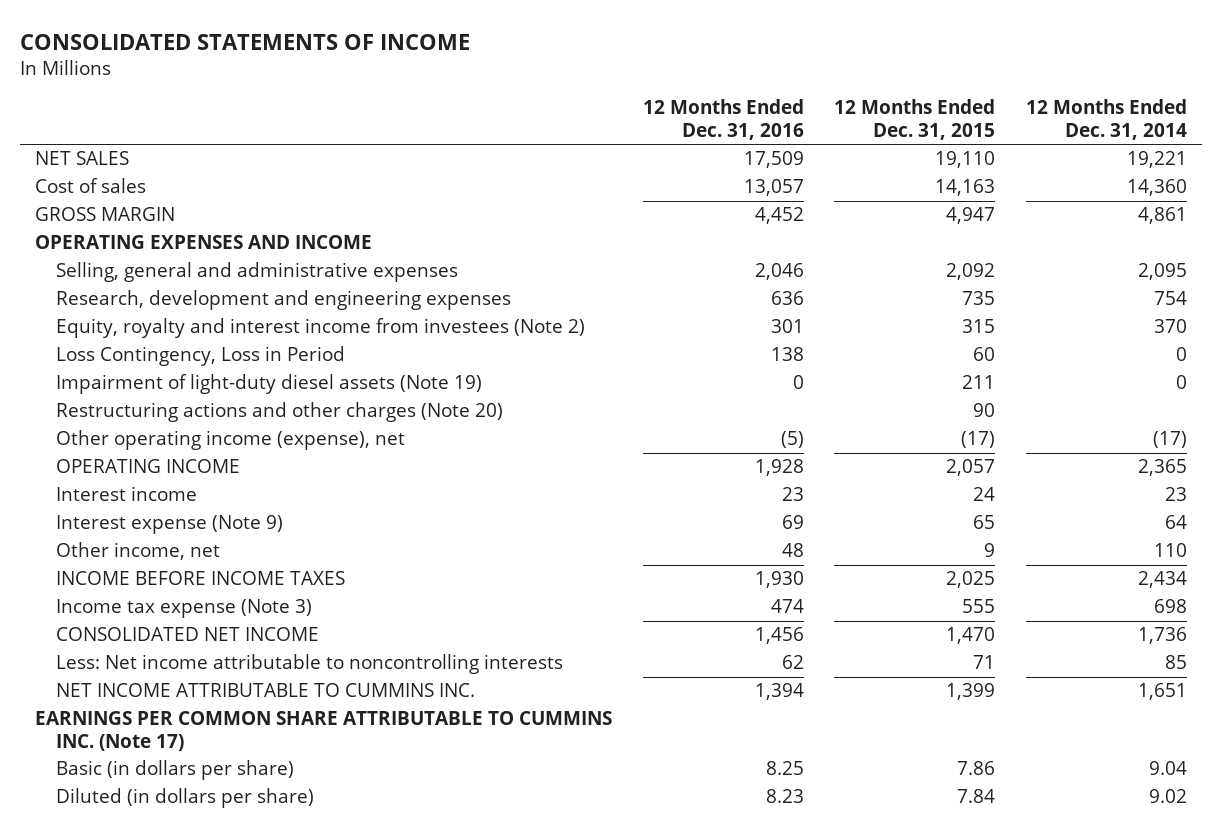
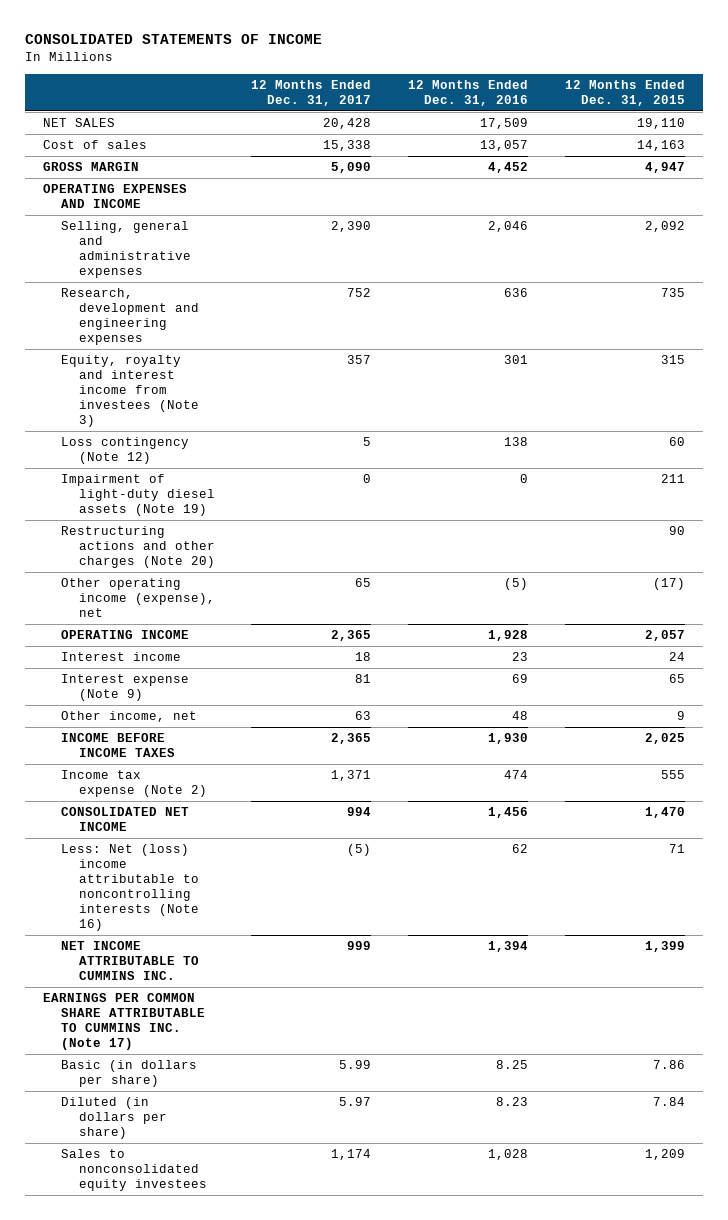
[1025,99,1187,141] 12 Months Ended Dec. 31, 2014 -> none
none -> [251,79,372,106] 12 Months Ended Dec. 31, 2017
[56,318,586,339] Equity, royalty and interest income from investees (Note 2) -> [60,355,199,427] Equity, royalty and interest income from investees (Note 3)
[56,346,346,367] Loss Contingency, Loss in Period -> [60,437,189,465] Loss contingency (Note 12)
[56,599,313,619] Income tax expense (Note 3) -> [60,770,207,798] Income tax expense (Note 2)
[56,654,564,675] Less: Net income attributable to noncontrolling interests -> [60,844,199,931] Less: Net (loss) income attributable to noncontrolling interests (Note 16)
none -> [60,1149,207,1192] Sales to nonconsolidated equity investees

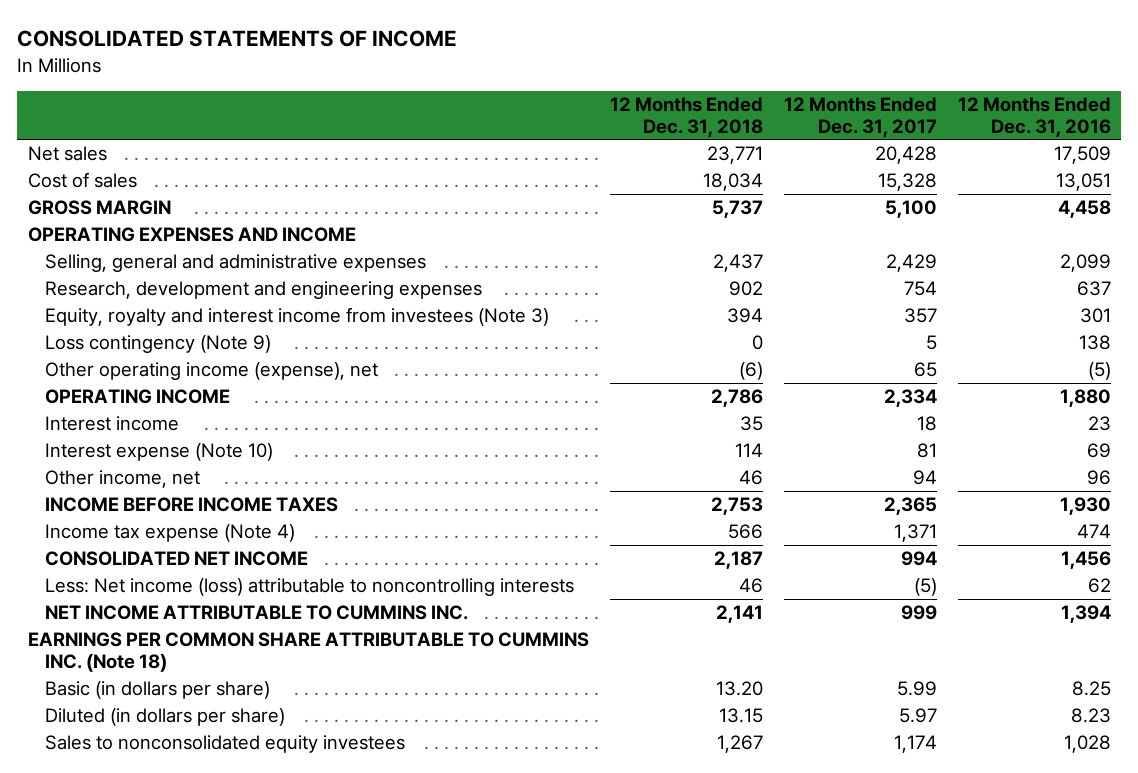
[564,79,685,106] 12 Months Ended Dec. 31, 2015 -> none
none -> [609,96,763,137] 12 Months Ended Dec. 31, 2018
[43,118,116,128] NET SALES -> [27,146,107,162] Net sales
[323,140,372,152] 15,338 -> [877,173,937,192] 15,328
[480,140,529,152] 13,057 -> [1055,173,1111,192] 13,051
[331,162,372,174] 5,090 -> [884,200,937,219] 5,100
[488,162,529,174] 4,452 -> [1057,200,1111,219] 4,458
[331,221,372,233] 2,390 -> [885,254,937,273] 2,429
[488,221,529,233] 2,046 -> [1059,254,1111,273] 2,099
[347,288,372,298] 752 -> [903,281,937,297] 754
[504,288,529,298] 636 -> [1076,281,1111,297] 637
[60,474,215,517] Impairment of light-duty diesel assets (Note 19) -> none
[60,526,215,569] Restructuring actions and other charges (Note 20) -> none
[60,437,189,465] Loss contingency (Note 12) -> [45,335,272,354] Loss contingency (Note 9)
[331,630,372,642] 2,365 -> [883,389,937,408] 2,334
[488,630,529,642] 1,928 -> [1059,389,1111,408] 1,880
[60,674,189,702] Interest expense (Note 9) -> [45,443,274,462] Interest expense (Note 10)
[355,711,372,721] 63 -> [912,470,937,486] 94
[512,711,529,721] 48 -> [1086,470,1111,486] 96
[60,770,207,798] Income tax expense (Note 2) -> [45,524,296,543] Income tax expense (Note 4)
[60,844,199,931] Less: Net (loss) income attributable to noncontrolling interests (Note 16) -> [45,578,575,597] Less: Net income (loss) attributable to noncontrolling interests
[43,993,205,1050] EARNINGS PER COMMON SHARE ATTRIBUTABLE TO CUMMINS INC. (Note 17) -> [27,632,589,673] EARNINGS PER COMMON SHARE ATTRIBUTABLE TO CUMMINS INC. (Note 18)

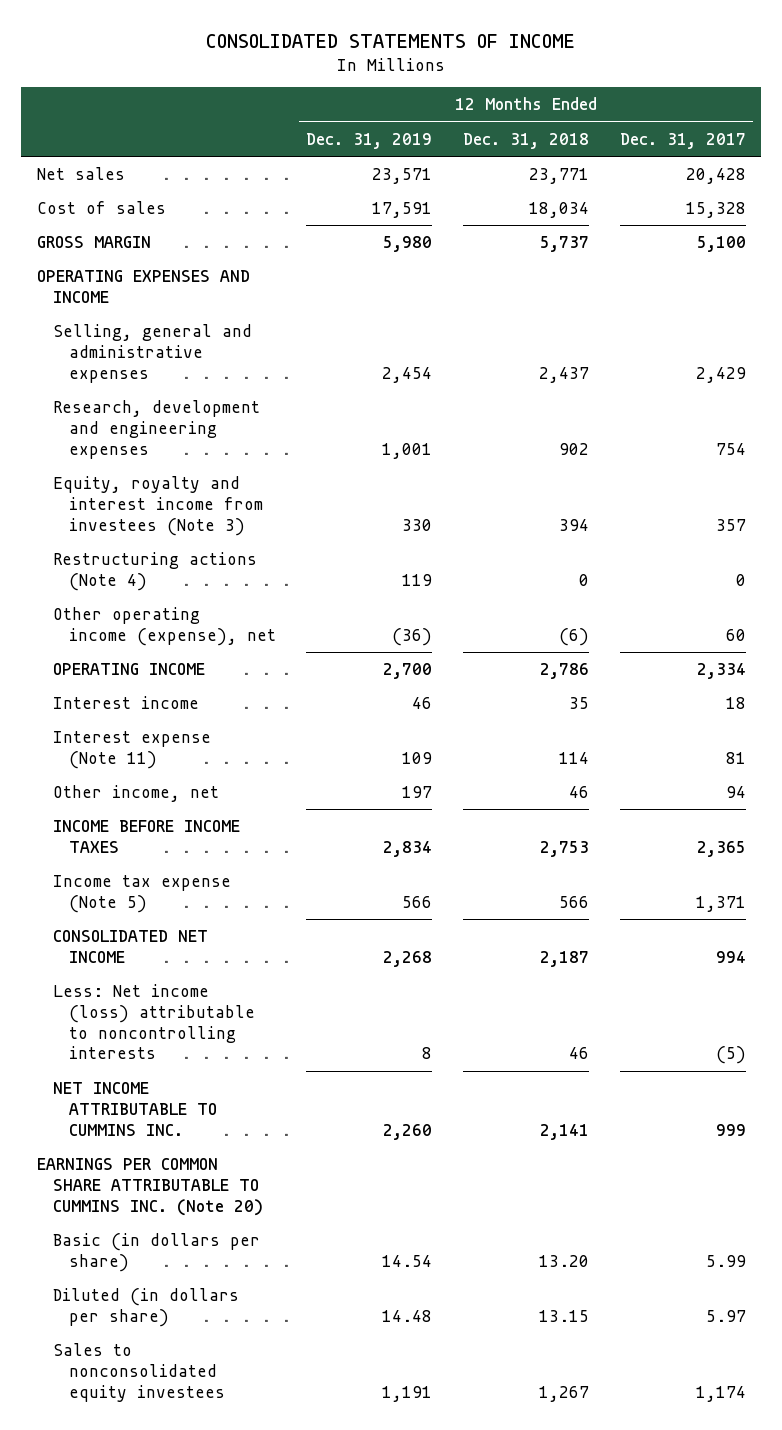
[957,96,1111,137] 12 Months Ended Dec. 31, 2016 -> none
none -> [306,132,433,149] Dec. 31, 2019
[45,335,272,354] Loss contingency (Note 9) -> none
none -> [52,552,257,591] Restructuring actions (Note 4)
[913,362,937,378] 65 -> [725,628,746,641] 60
[45,443,274,462] Interest expense (Note 10) -> [52,731,211,769] Interest expense (Note 11)
[45,524,296,543] Income tax expense (Note 4) -> [52,875,231,913] Income tax expense (Note 5)
[27,632,589,673] EARNINGS PER COMMON SHARE ATTRIBUTABLE TO CUMMINS INC. (Note 18) -> [36,1158,263,1216] EARNINGS PER COMMON SHARE ATTRIBUTABLE TO CUMMINS INC. (Note 20)

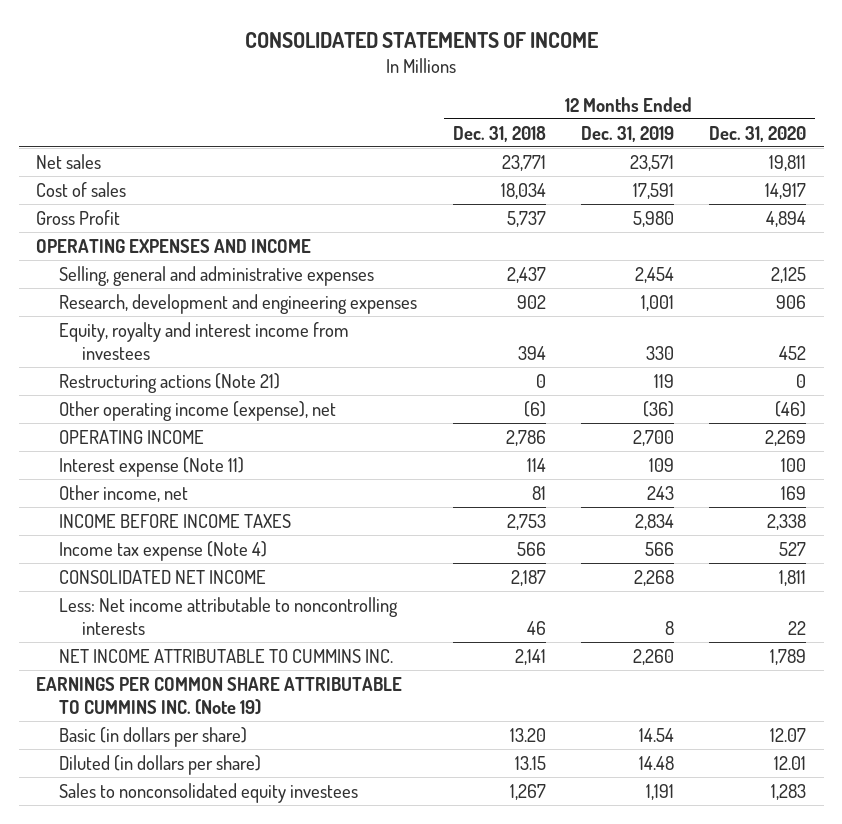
[619,132,746,149] Dec. 31, 2017 -> none
none -> [709,125,807,142] Dec. 31, 2020
[36,236,151,249] GROSS MARGIN -> [36,209,121,225] Gross Profit
[52,476,263,536] Equity, royalty and interest income from investees (Note 3) -> [59,321,350,360] Equity, royalty and interest income from investees
[52,552,257,591] Restructuring actions (Note 4) -> [59,372,281,393] Restructuring actions (Note 21)
[52,696,199,710] Interest income -> none
[402,786,433,799] 197 -> [646,485,674,500] 243
[568,786,589,799] 46 -> [531,485,546,500] 81
[52,875,231,913] Income tax expense (Note 5) -> [59,540,268,561] Income tax expense (Note 4)
[52,984,255,1060] Less: Net income (loss) attributable to noncontrolling interests -> [59,596,399,635] Less: Net income attributable to noncontrolling interests
[36,1158,263,1216] EARNINGS PER COMMON SHARE ATTRIBUTABLE TO CUMMINS INC. (Note 20) -> [36,676,403,715] EARNINGS PER COMMON SHARE ATTRIBUTABLE TO CUMMINS INC. (Note 19)

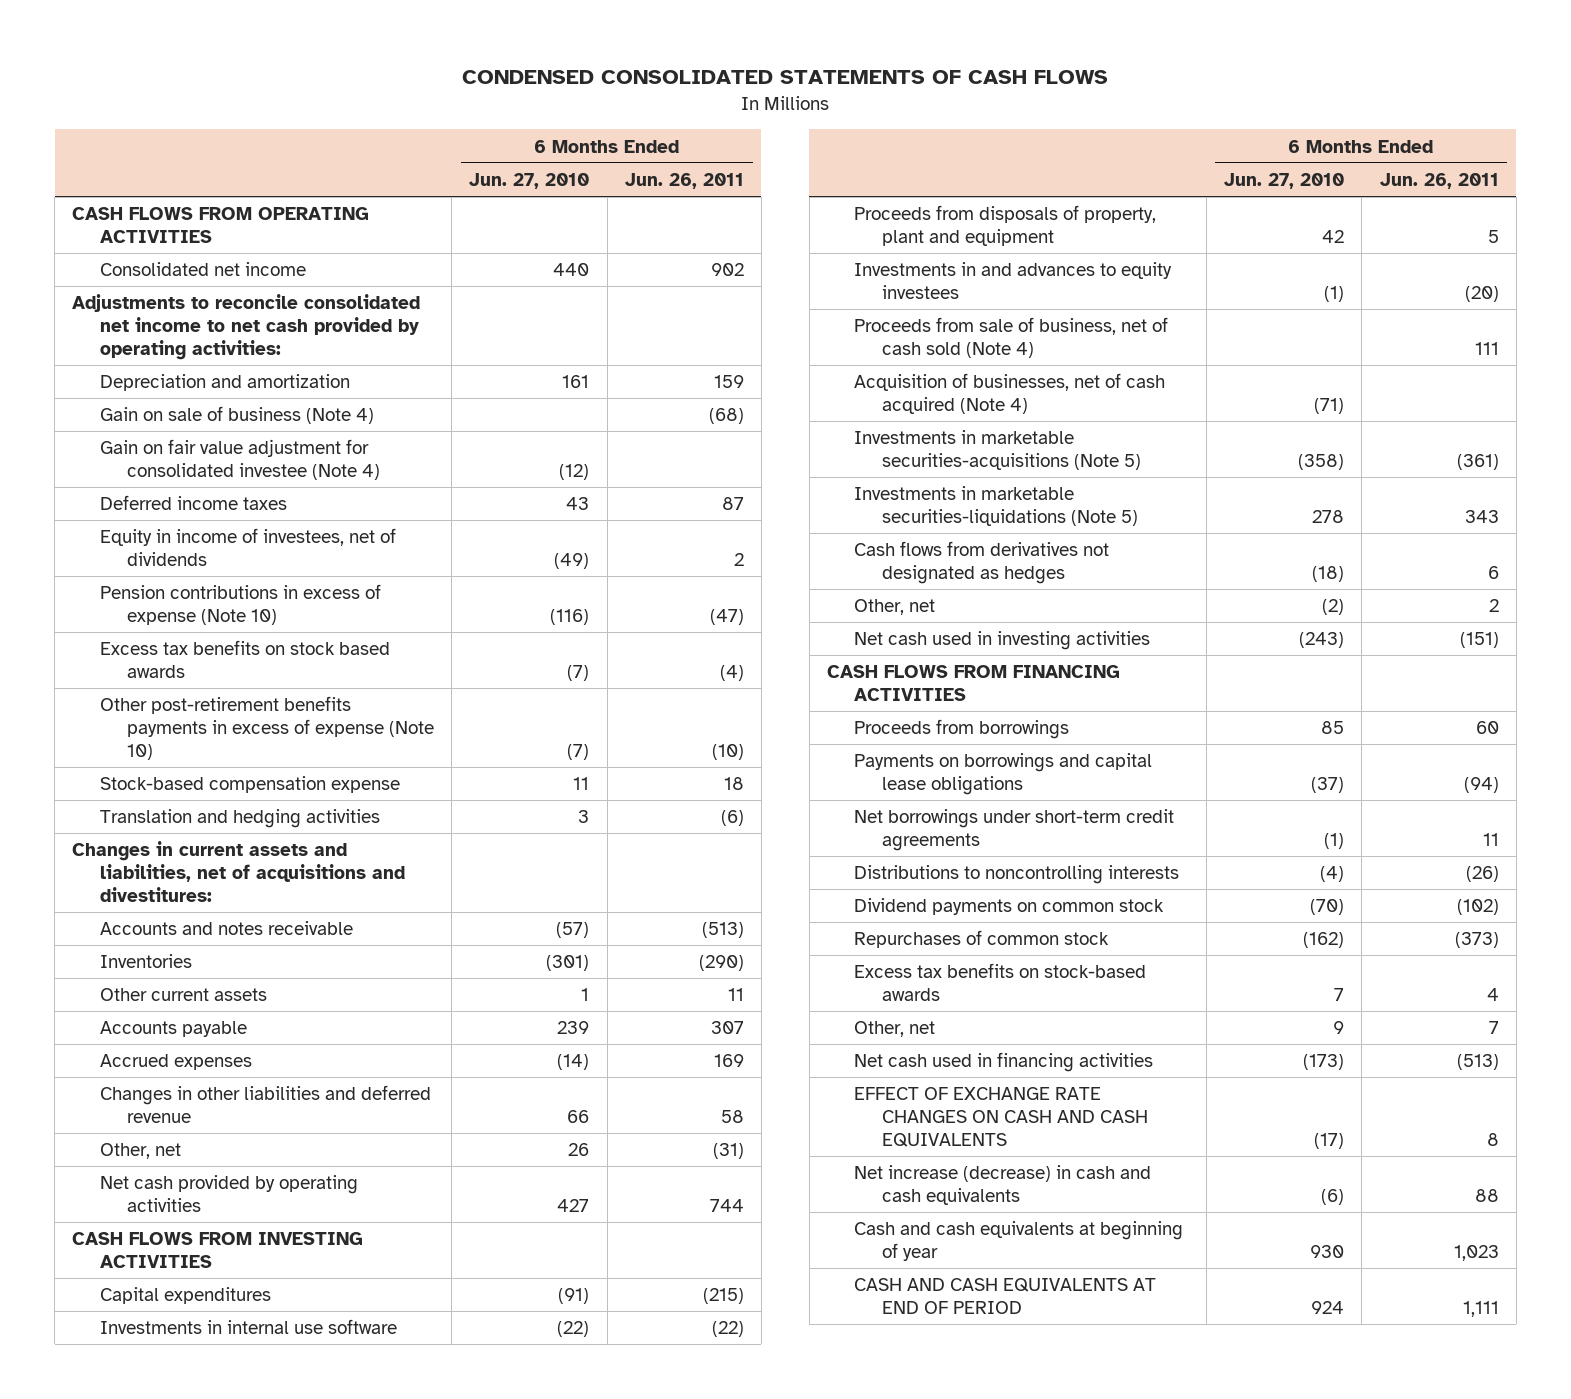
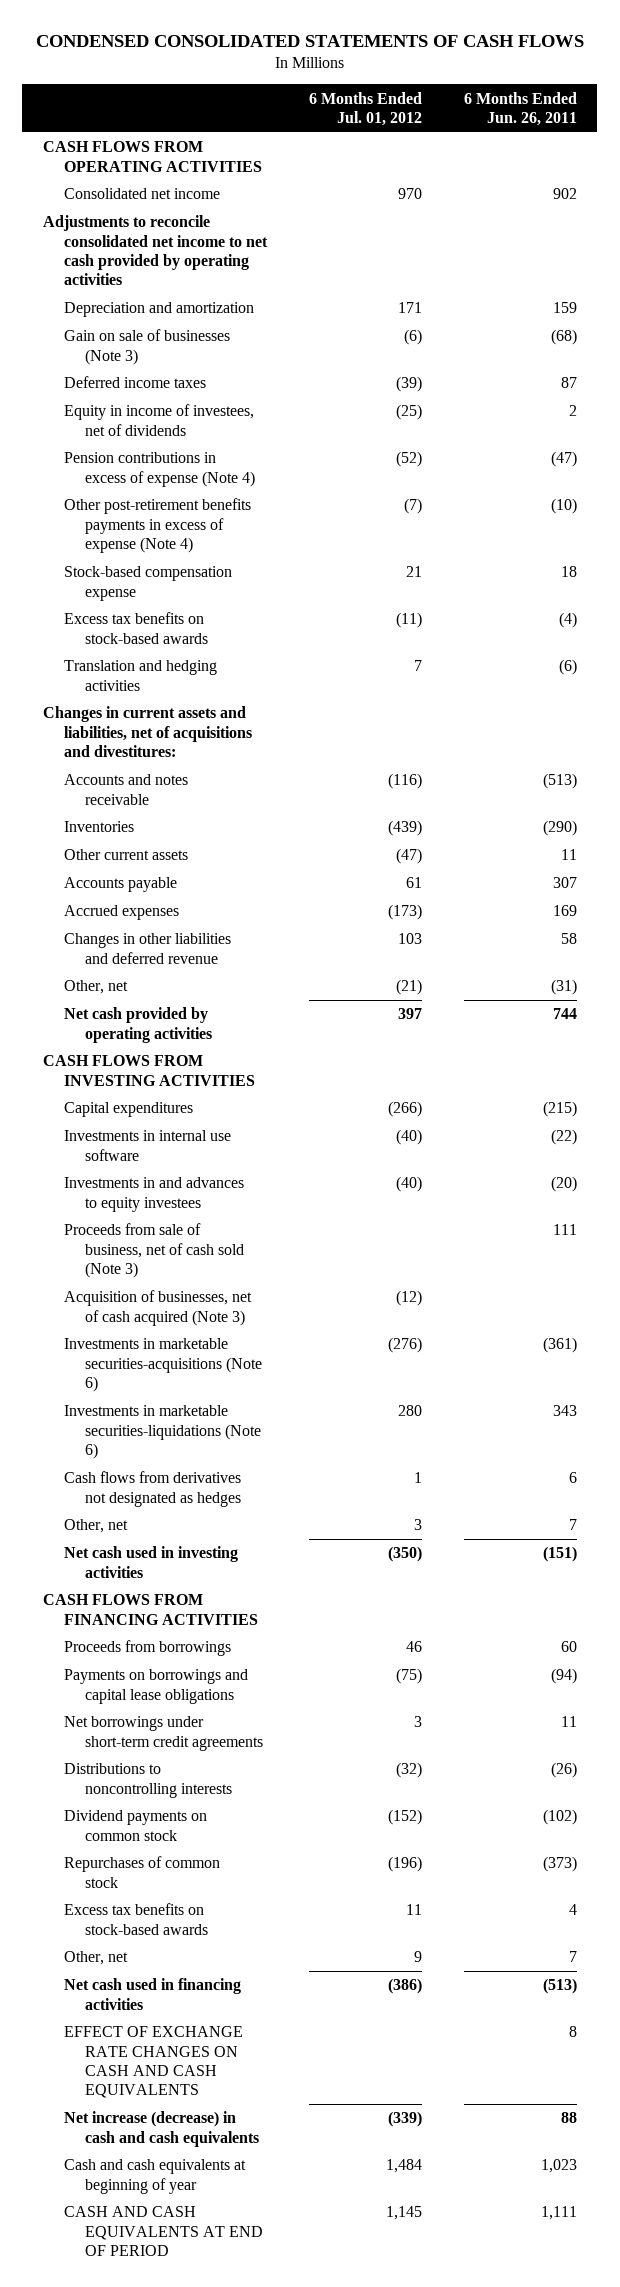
[469,172,590,189] Jun. 27, 2010 -> none
none -> [308,91,422,127] 6 Months Ended Jul. 01, 2012
[72,294,421,360] Adjustments to reconcile consolidated net income to net cash provided by operating activities: -> [42,215,269,286] Adjustments to reconcile consolidated net income to net cash provided by operating activities
[99,439,381,481] Gain on fair value adjustment for consolidated investee (Note 4) -> none
[99,406,374,425] Gain on sale of business (Note 4) -> [64,329,231,365] Gain on sale of businesses (Note 3)
[99,640,390,679] Excess tax benefits on stock based awards -> none
[99,584,381,626] Pension contributions in excess of expense (Note 10) -> [64,452,256,487] Pension contributions in excess of expense (Note 4)
[99,696,435,760] Other post-retirement benefits payments in excess of expense (Note 10) -> [64,498,252,553] Other post-retirement benefits payments in excess of expense (Note 4)
none -> [64,612,209,644] Excess tax benefits on stock-based awards
[854,205,1157,247] Proceeds from disposals of property, plant and equipment -> none
[854,317,1169,359] Proceeds from sale of business, net of cash sold (Note 4) -> [64,1223,245,1278] Proceeds from sale of business, net of cash sold (Note 3)
[854,373,1166,415] Acquisition of businesses, net of cash acquired (Note 4) -> [64,1290,253,1326] Acquisition of businesses, net of cash acquired (Note 3)
[854,430,1141,471] Investments in marketable securities-acquisitions (Note 5) -> [64,1338,263,1392] Investments in marketable securities-acquisitions (Note 6)
[854,486,1138,527] Investments in marketable securities-liquidations (Note 5) -> [64,1405,262,1459] Investments in marketable securities-liquidations (Note 6)
[1488,599,1499,613] 2 -> [568,1519,577,1531] 7

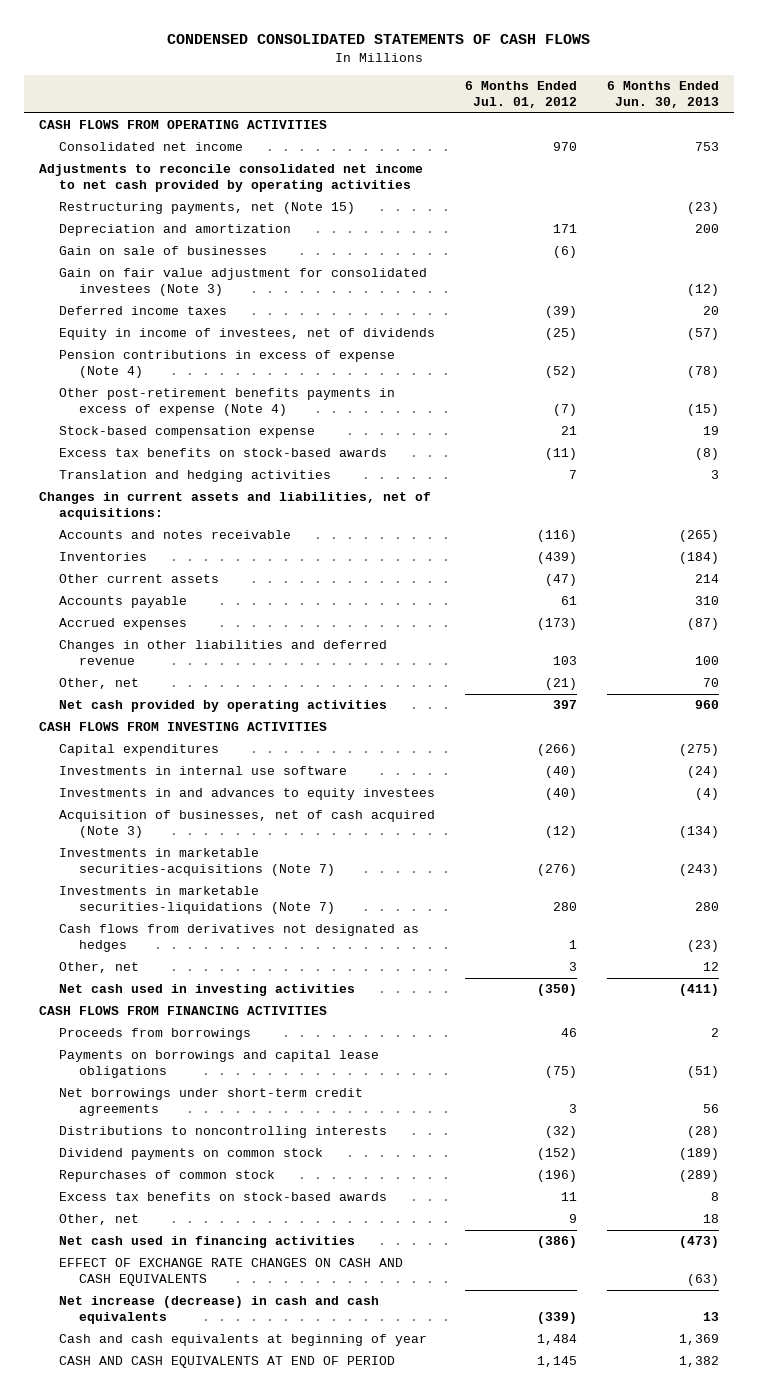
[463,91,577,127] 6 Months Ended Jun. 26, 2011 -> none
none -> [606,81,719,109] 6 Months Ended Jun. 30, 2013
none -> [58,202,355,215] Restructuring payments, net (Note 15)
[64,329,231,365] Gain on sale of businesses (Note 3) -> [58,246,267,256] Gain on sale of businesses
none -> [58,268,427,297] Gain on fair value adjustment for consolidated investees (Note 3)
[42,706,253,757] Changes in current assets and liabilities, net of acquisitions and divestitures: -> [38,492,431,521] Changes in current assets and liabilities, net of acquisitions:
[64,1223,245,1278] Proceeds from sale of business, net of cash sold (Note 3) -> none
[64,1338,263,1392] Investments in marketable securities-acquisitions (Note 6) -> [58,848,335,877] Investments in marketable securities-acquisitions (Note 7)
[64,1405,262,1459] Investments in marketable securities-liquidations (Note 6) -> [58,886,335,915] Investments in marketable securities-liquidations (Note 7)

